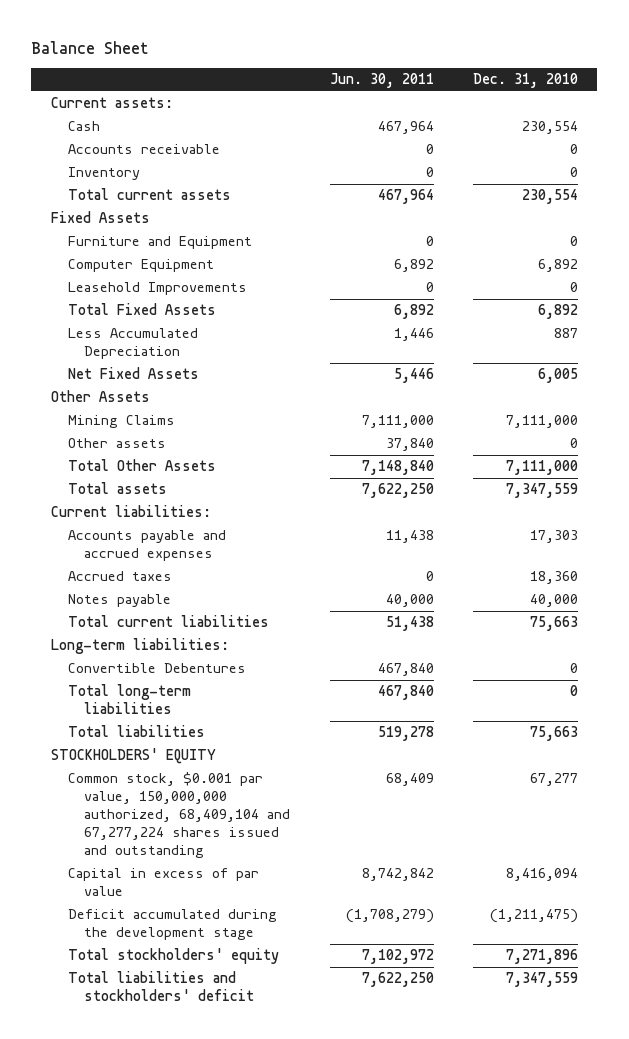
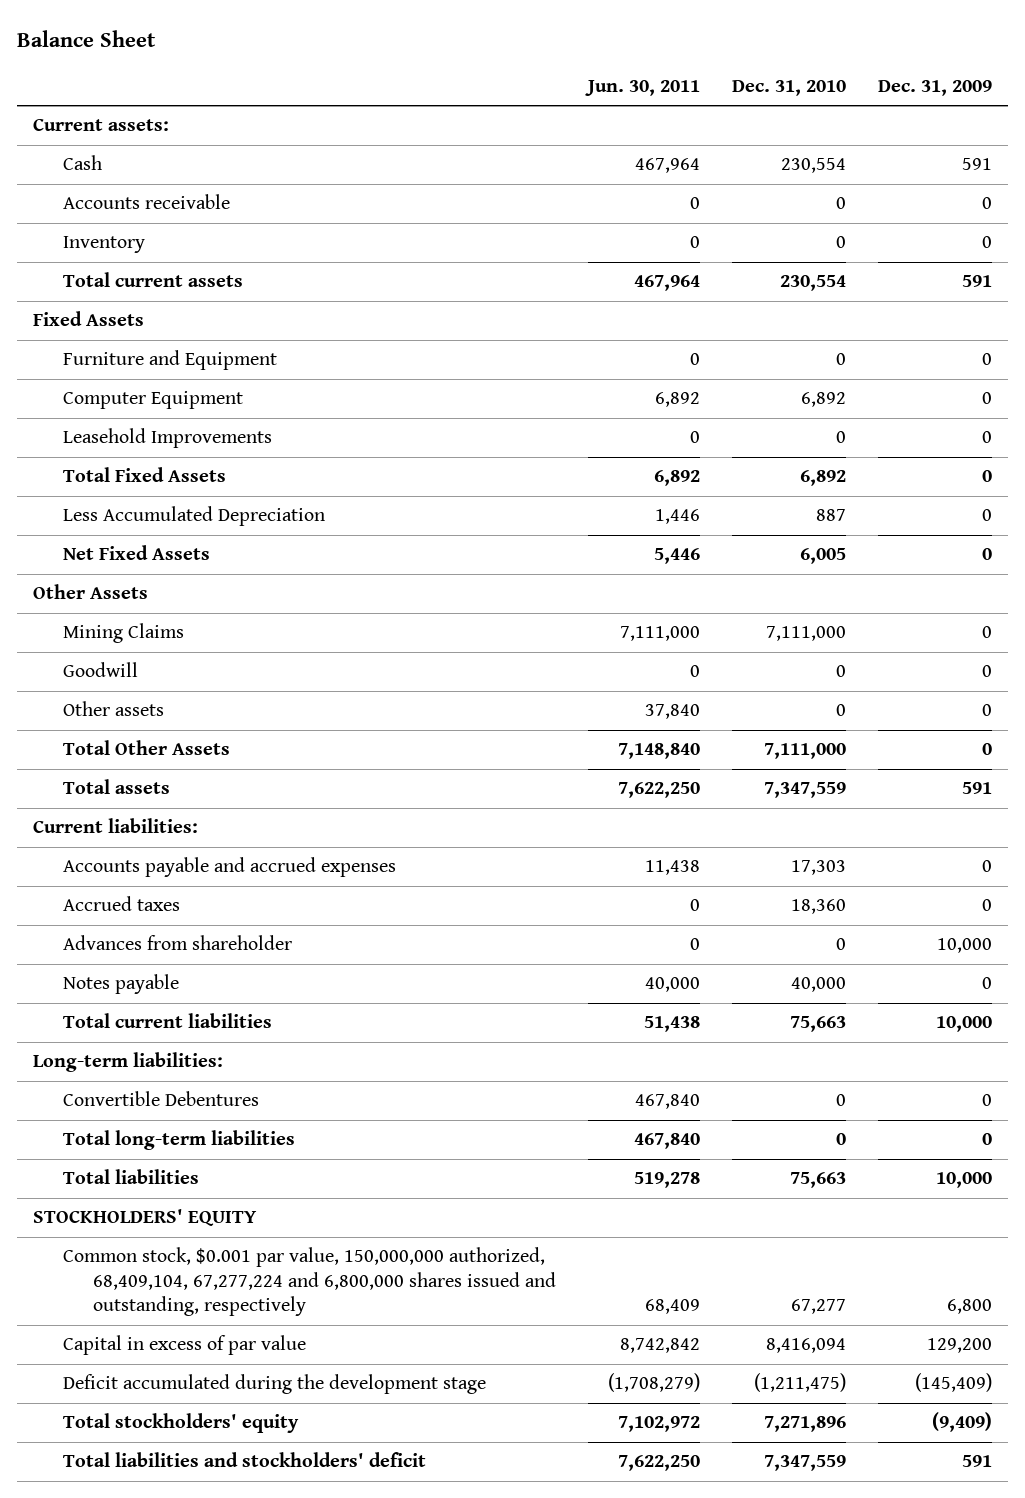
none -> [877,79,992,96] Dec. 31, 2009
none -> [63,662,139,678] Goodwill
none -> [63,935,293,951] Advances from shareholder
[67,772,291,859] Common stock, $0.001 par value, 150,000,000 authorized, 68,409,104 and 67,277,224 shares issued and outstanding -> [63,1247,557,1317] Common stock, $0.001 par value, 150,000,000 authorized, 68,409,104, 67,277,224 and 6,800,000 shares issued and outstanding, respectively

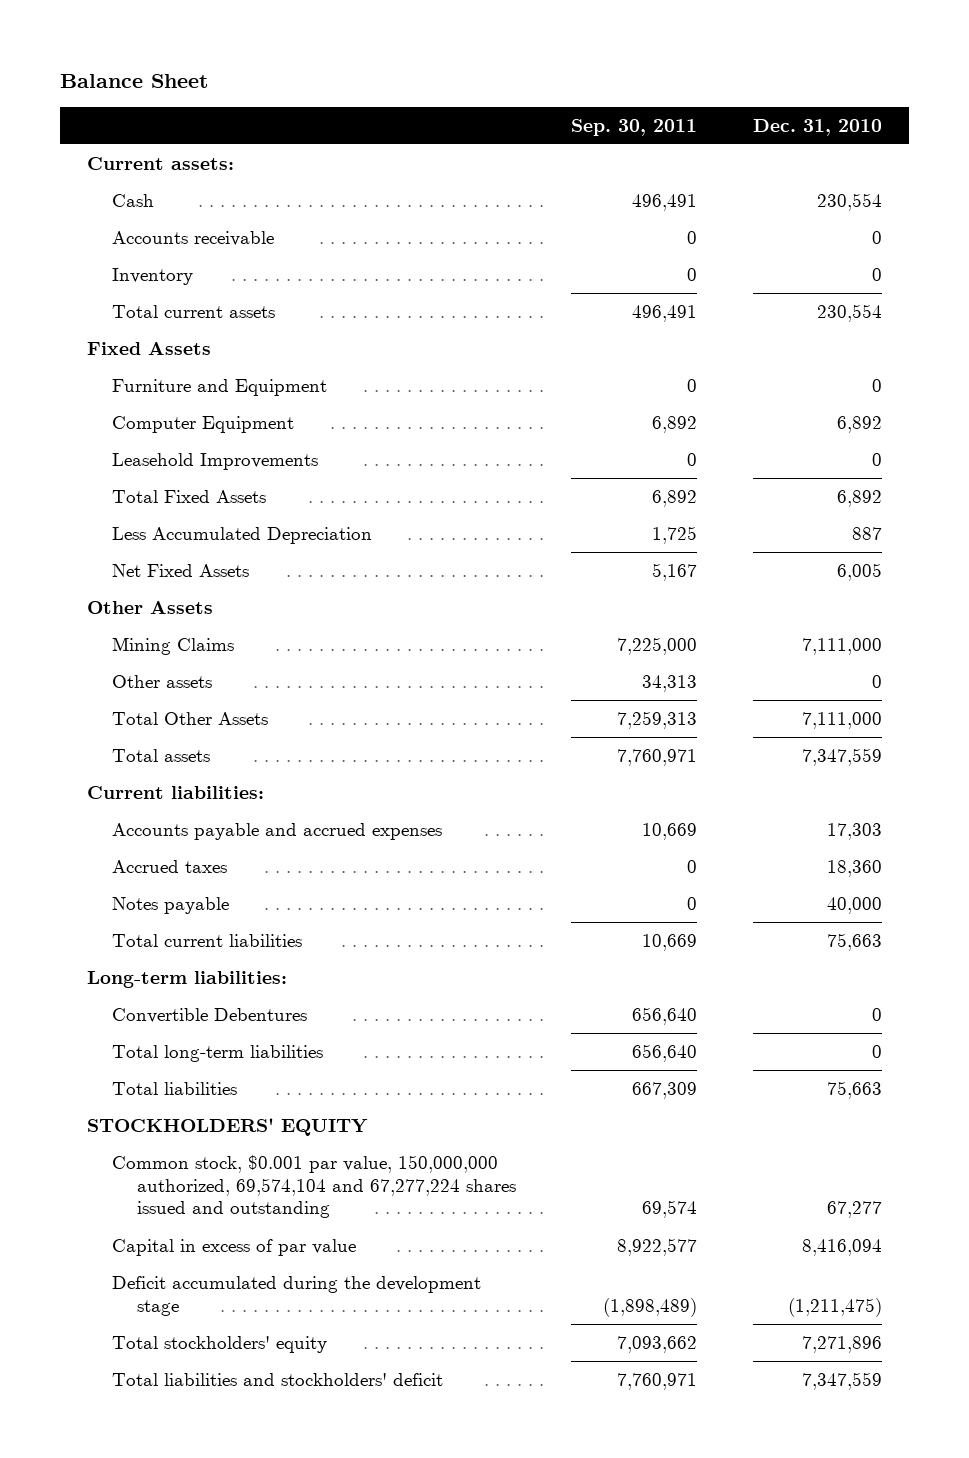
[585,79,701,96] Jun. 30, 2011 -> none
[877,79,992,96] Dec. 31, 2009 -> none
none -> [571,118,698,136] Sep. 30, 2011
[63,662,139,678] Goodwill -> none
[63,935,293,951] Advances from shareholder -> none
[63,1247,557,1317] Common stock, $0.001 par value, 150,000,000 authorized, 68,409,104, 67,277,224 and 6,800,000 shares issued and outstanding, respectively -> [112,1154,516,1219] Common stock, $0.001 par value, 150,000,000 authorized, 69,574,104 and 67,277,224 shares issued and outstanding

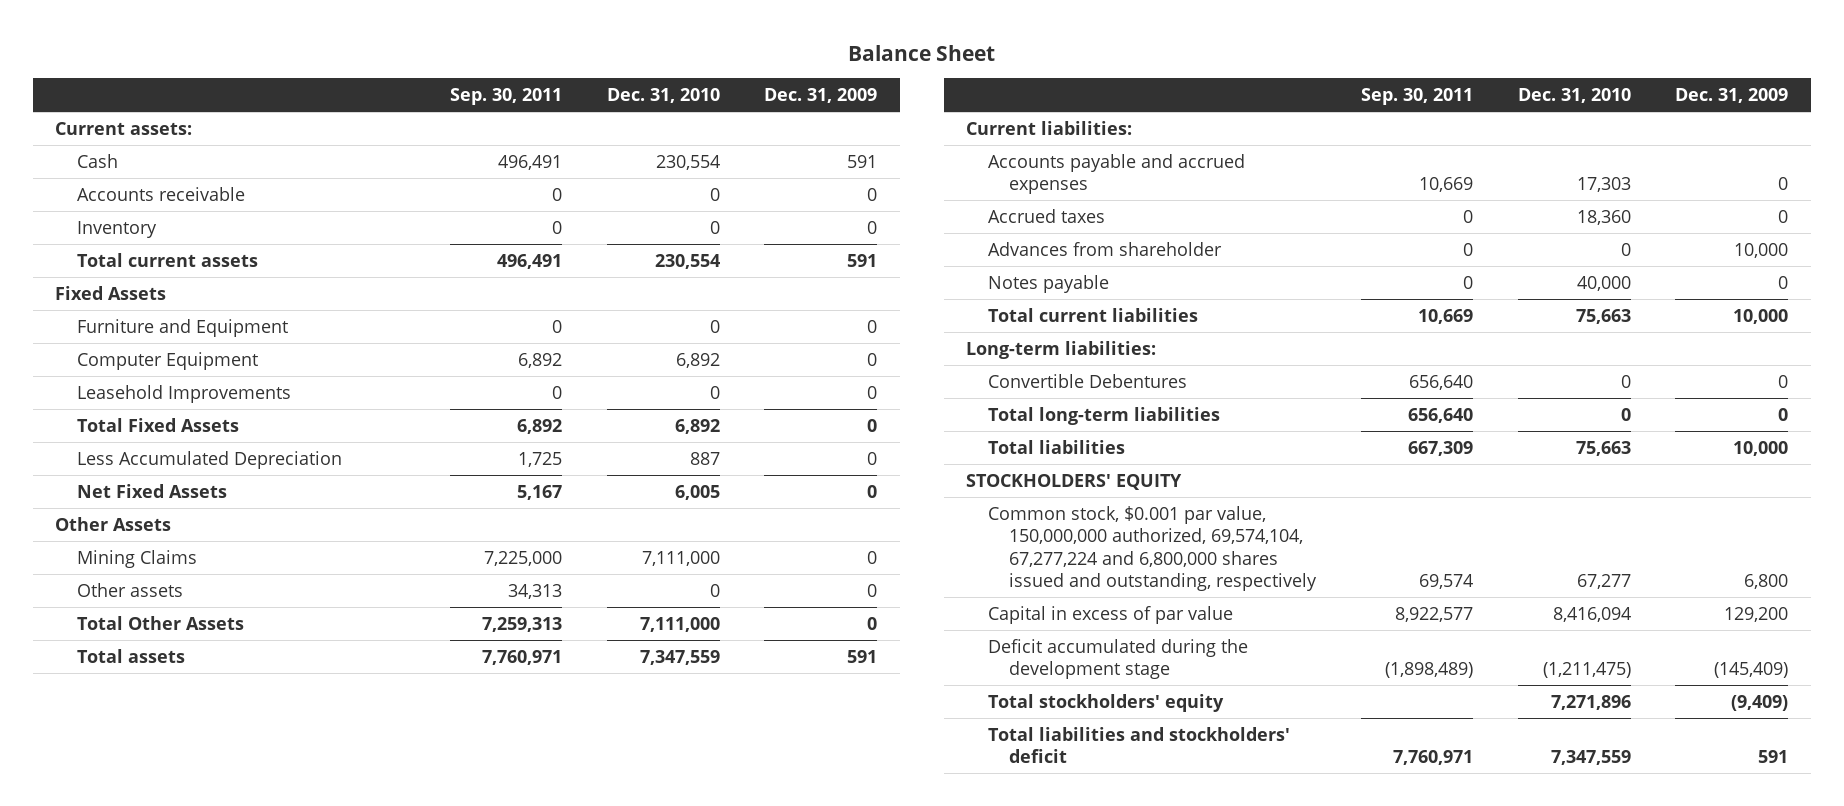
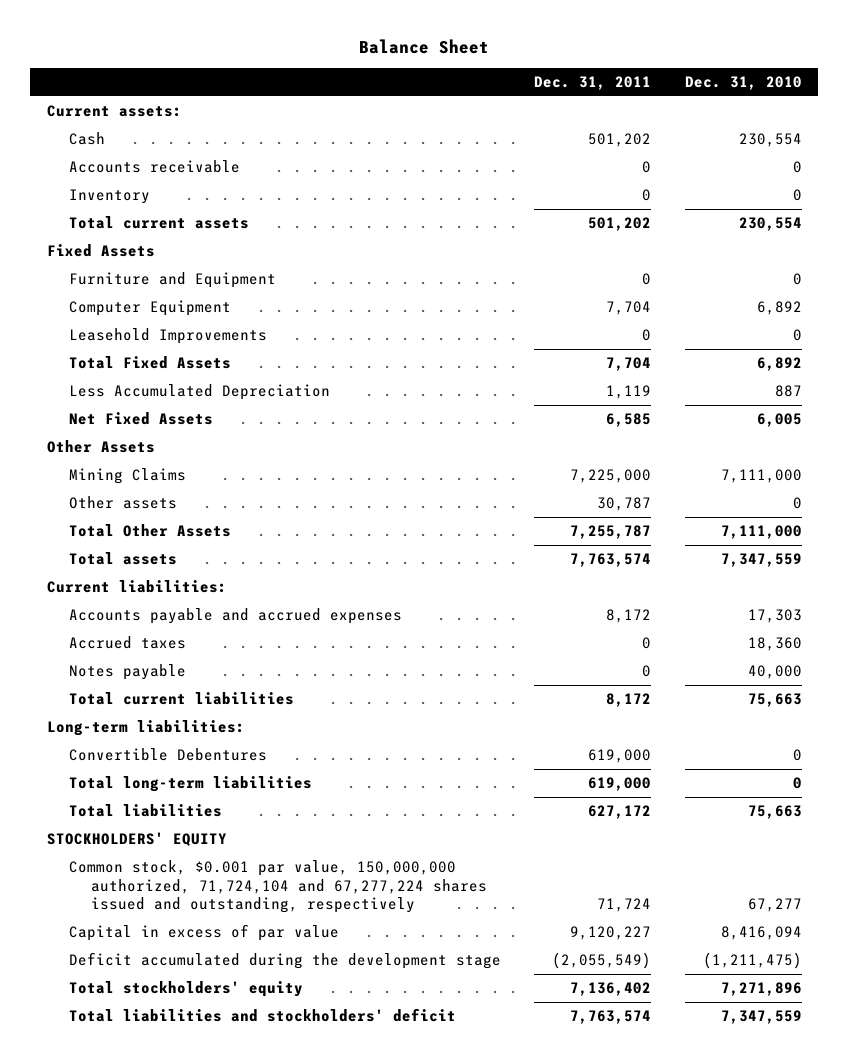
[450,87,563,105] Sep. 30, 2011 -> none
[764,87,878,103] Dec. 31, 2009 -> none
none -> [534,76,652,91] Dec. 31, 2011
[987,241,1222,256] Advances from shareholder -> none
[987,505,1318,592] Common stock, $0.001 par value, 150,000,000 authorized, 69,574,104, 67,277,224 and 6,800,000 shares issued and outstanding, respectively -> [68,860,487,913] Common stock, $0.001 par value, 150,000,000 authorized, 71,724,104 and 67,277,224 shares issued and outstanding, respectively

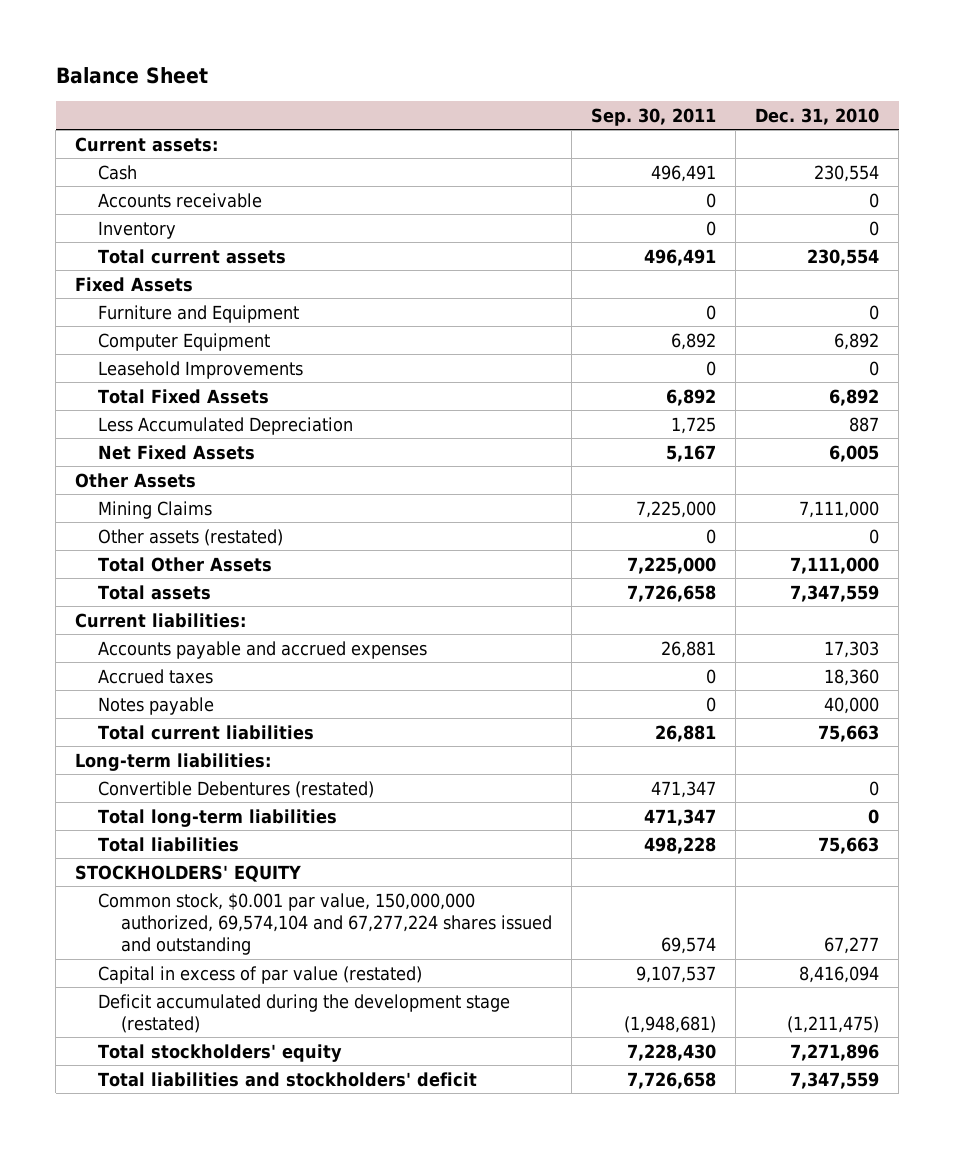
[534,76,652,91] Dec. 31, 2011 -> none
none -> [591,107,717,126] Sep. 30, 2011
[68,496,177,510] Other assets -> [98,528,284,546] Other assets (restated)
[68,748,267,762] Convertible Debentures -> [98,780,375,798] Convertible Debentures (restated)
[68,860,487,913] Common stock, $0.001 par value, 150,000,000 authorized, 71,724,104 and 67,277,224 shares issued and outstanding, respectively -> [98,892,552,956] Common stock, $0.001 par value, 150,000,000 authorized, 69,574,104 and 67,277,224 shares issued and outstanding
[68,924,339,942] Capital in excess of par value -> [98,965,423,984] Capital in excess of par value (restated)
[68,952,501,970] Deficit accumulated during the development stage -> [98,993,511,1033] Deficit accumulated during the development stage (restated)

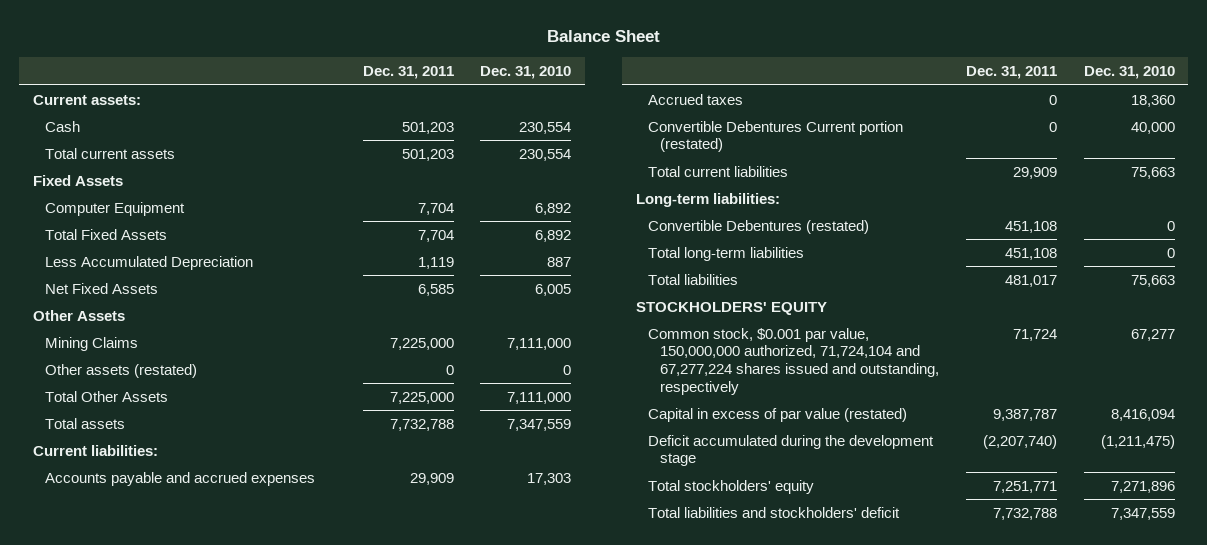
[591,107,717,126] Sep. 30, 2011 -> none
none -> [362,66,454,80] Dec. 31, 2011
[98,192,263,208] Accounts receivable -> none
[98,220,177,239] Inventory -> none
[98,304,300,323] Furniture and Equipment -> none
[98,360,304,379] Leasehold Improvements -> none
[98,696,215,715] Notes payable -> none
none -> [647,120,903,153] Convertible Debentures Current portion (restated)
[98,892,552,956] Common stock, $0.001 par value, 150,000,000 authorized, 69,574,104 and 67,277,224 shares issued and outstanding -> [647,327,940,395] Common stock, $0.001 par value, 150,000,000 authorized, 71,724,104 and 67,277,224 shares issued and outstanding, respectively
[98,993,511,1033] Deficit accumulated during the development stage (restated) -> [647,434,934,467] Deficit accumulated during the development stage

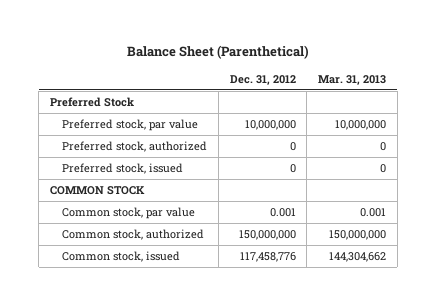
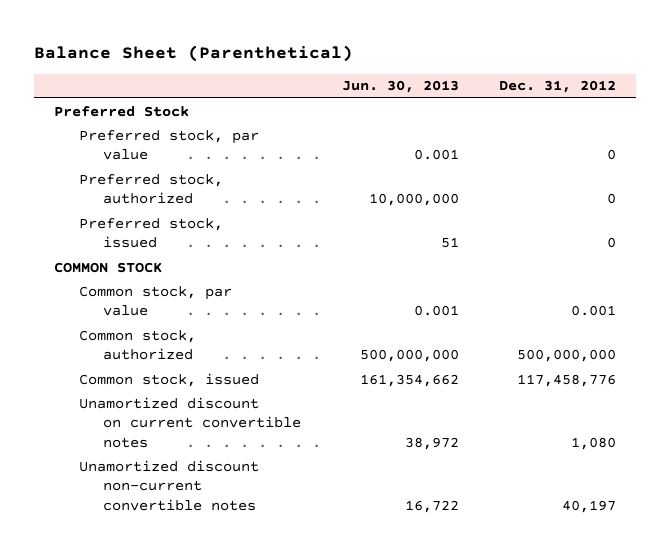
[318,74,387,85] Mar. 31, 2013 -> none
none -> [341,80,459,94] Jun. 30, 2013
[244,120,296,131] 10,000,000 -> [607,149,617,161] 0
[238,230,296,241] 150,000,000 -> [517,349,617,363] 500,000,000
none -> [78,396,302,448] Unamortized discount on current convertible notes
none -> [78,459,259,511] Unamortized discount non-current convertible notes

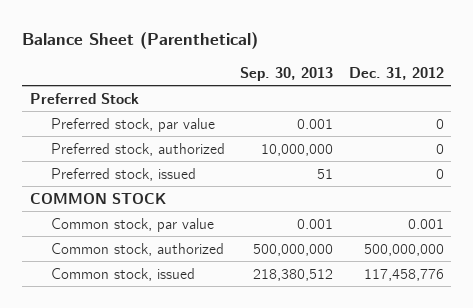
[341,80,459,94] Jun. 30, 2013 -> none
none -> [240,66,334,81] Sep. 30, 2013
[78,396,302,448] Unamortized discount on current convertible notes -> none
[78,459,259,511] Unamortized discount non-current convertible notes -> none

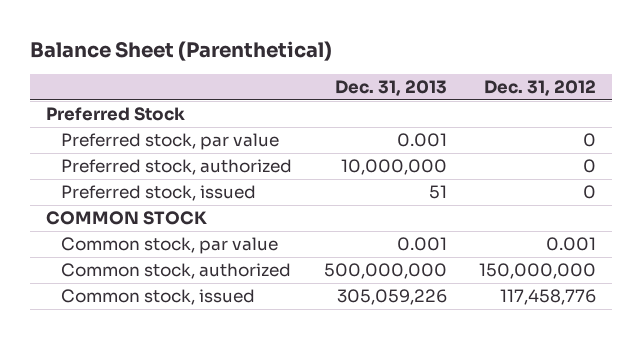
[240,66,334,81] Sep. 30, 2013 -> none
none -> [334,80,447,97] Dec. 31, 2013
[363,243,444,256] 500,000,000 -> [479,263,597,280] 150,000,000

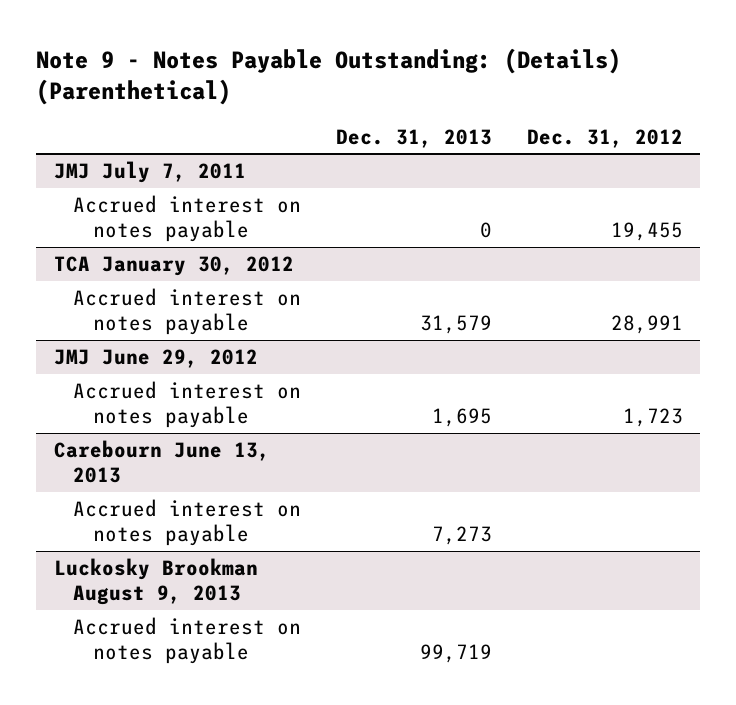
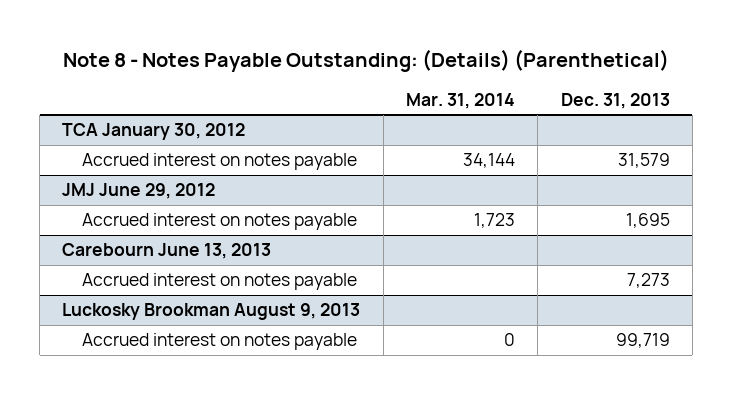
[36,47,622,106] Note 9 - Notes Payable Outstanding: (Details) (Parenthetical) -> [62,48,669,72] Note 8 - Notes Payable Outstanding: (Details) (Parenthetical)
[526,128,683,148] Dec. 31, 2012 -> none
none -> [405,92,515,109] Mar. 31, 2014
[53,160,246,183] JMJ July 7, 2011 -> none
[73,194,302,243] Accrued interest on notes payable -> none

